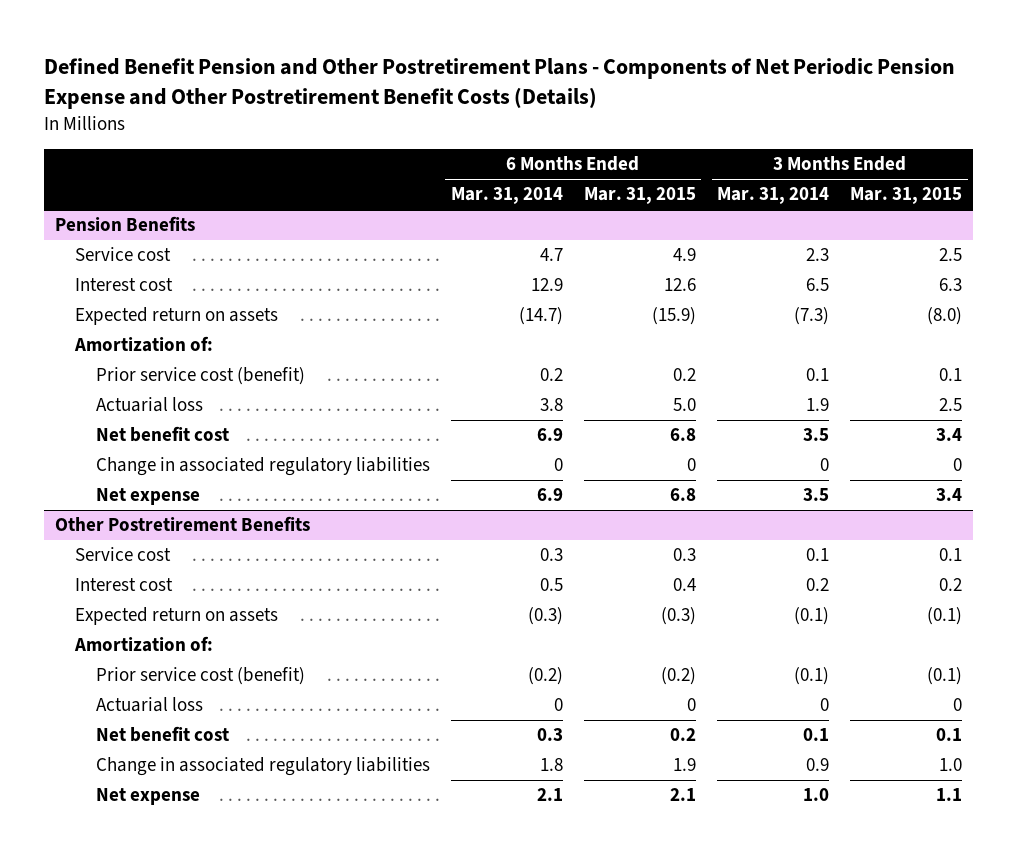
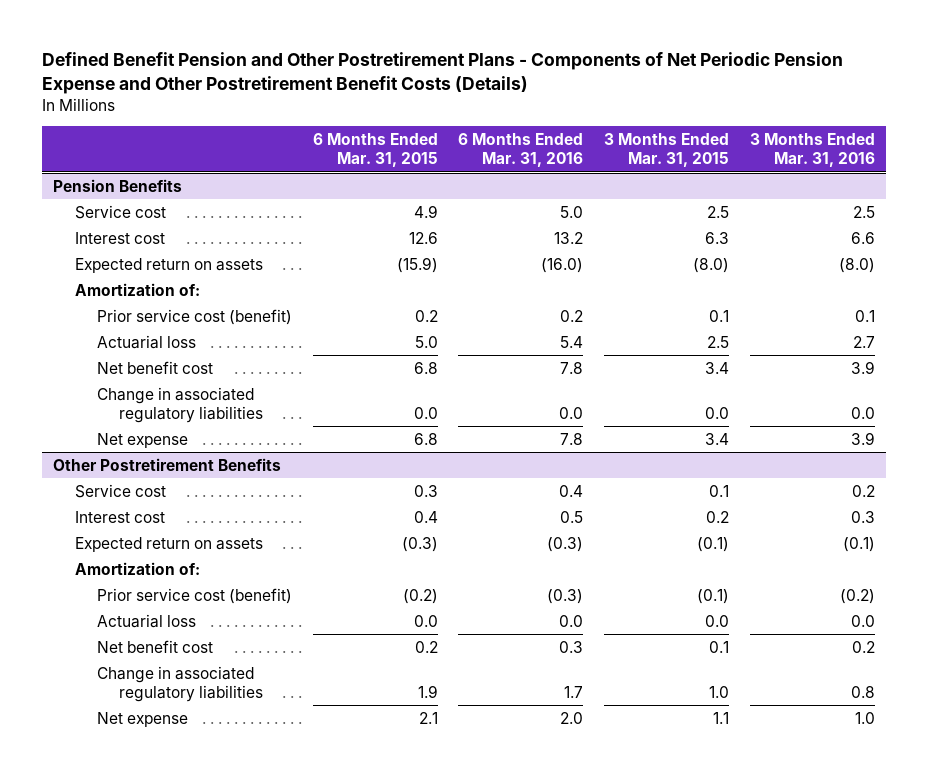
[450,187,563,205] Mar. 31, 2014 -> none
[717,187,830,205] Mar. 31, 2014 -> none
none -> [458,133,584,168] 6 Months Ended Mar. 31, 2016
none -> [750,133,876,168] 3 Months Ended Mar. 31, 2016
[686,458,696,472] 0 -> [413,406,438,419] 0.0
[953,458,963,472] 0 -> [705,406,730,419] 0.0
[686,698,696,712] 0 -> [413,614,438,627] 0.0
[953,698,963,712] 0 -> [705,614,730,627] 0.0

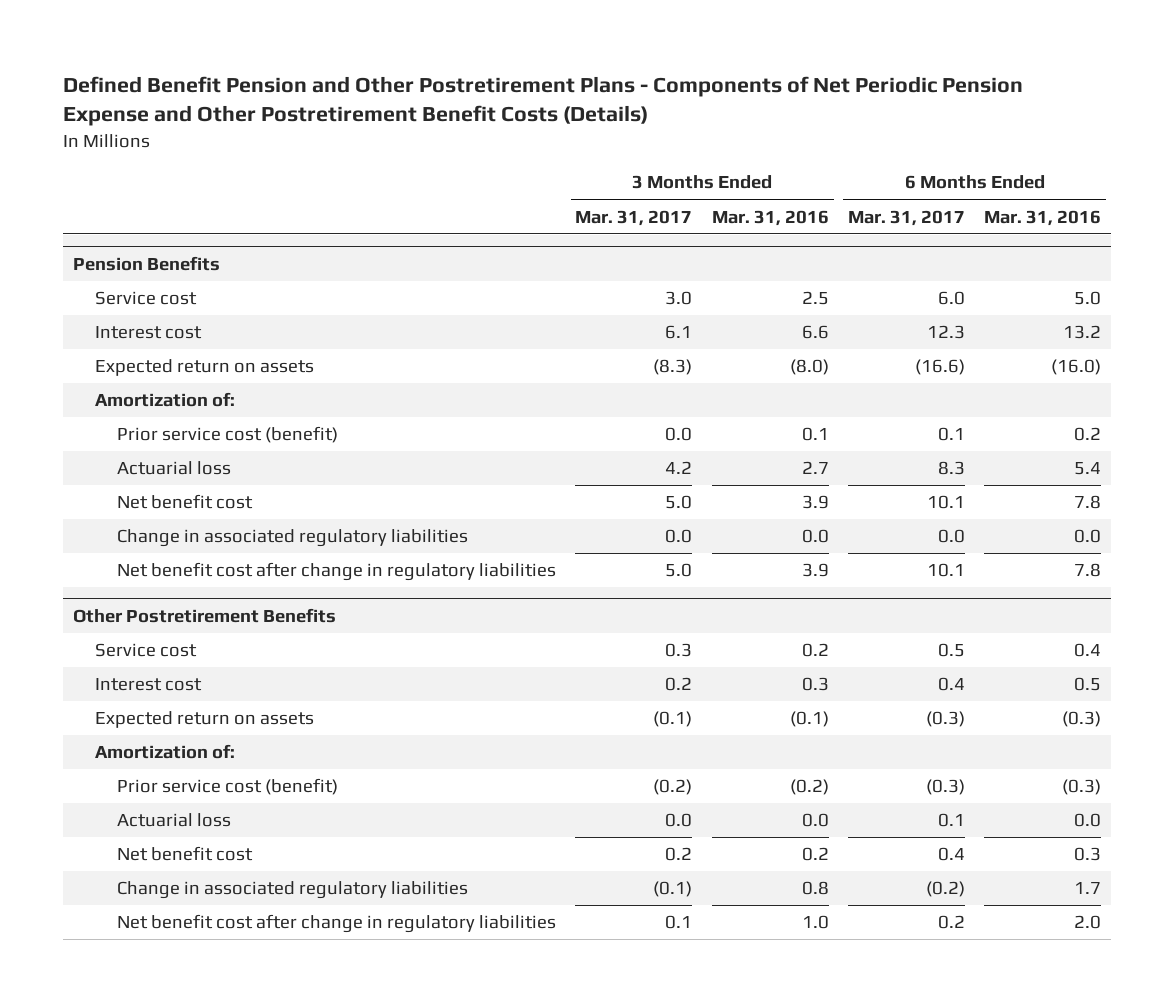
[312,133,438,168] 6 Months Ended Mar. 31, 2015 -> none
[604,133,730,168] 3 Months Ended Mar. 31, 2015 -> none
none -> [575,209,693,226] Mar. 31, 2017
none -> [848,209,966,226] Mar. 31, 2017
[96,432,188,448] Net expense -> [117,562,557,582] Net benefit cost after change in regulatory liabilities
[96,711,188,727] Net expense -> [117,914,557,934] Net benefit cost after change in regulatory liabilities

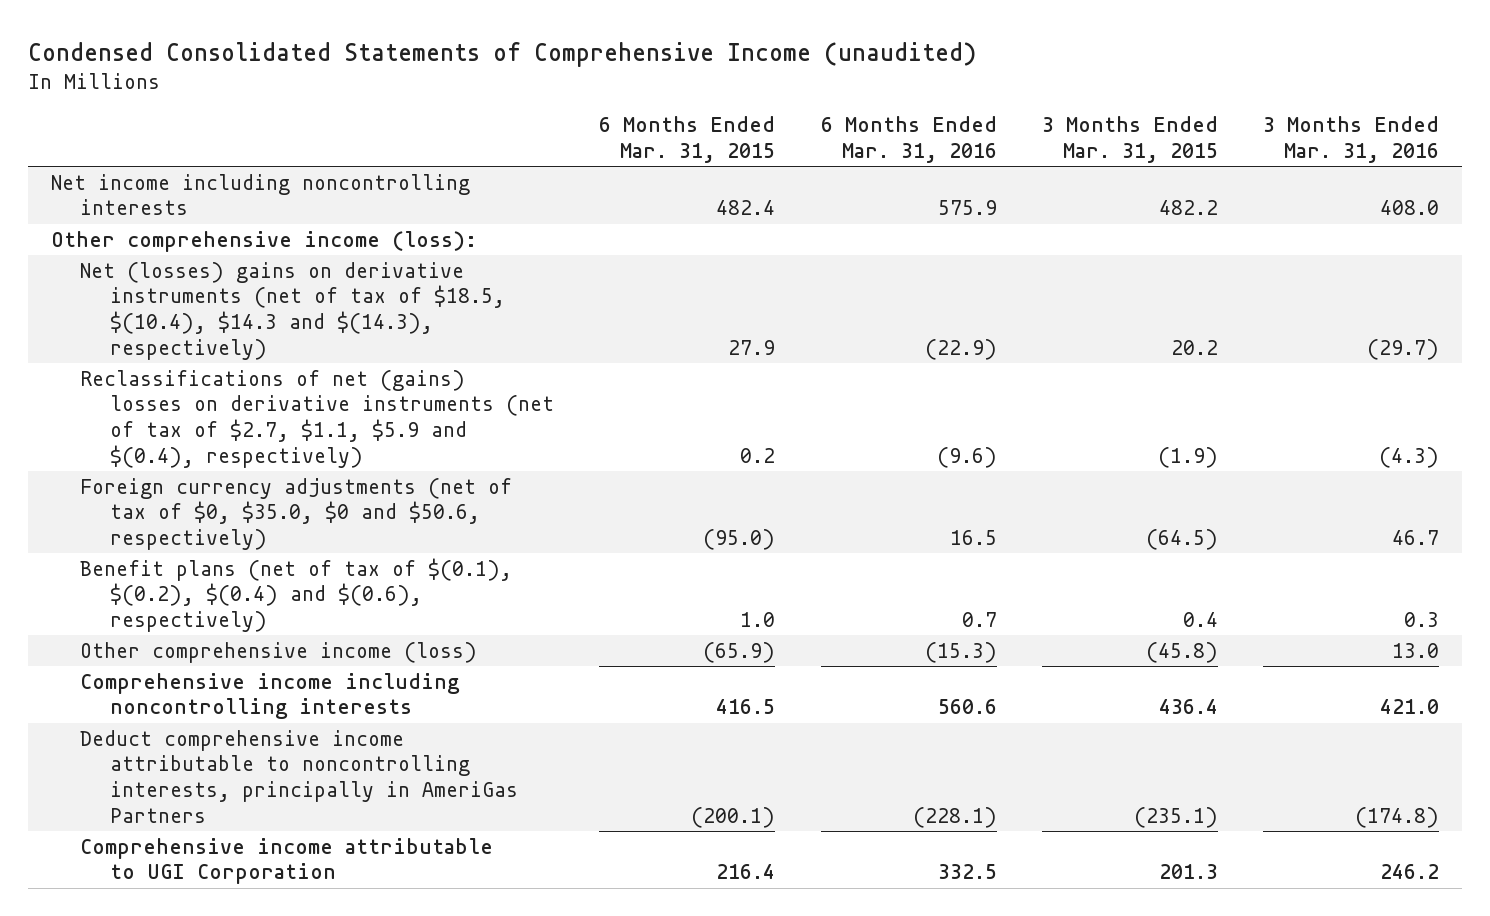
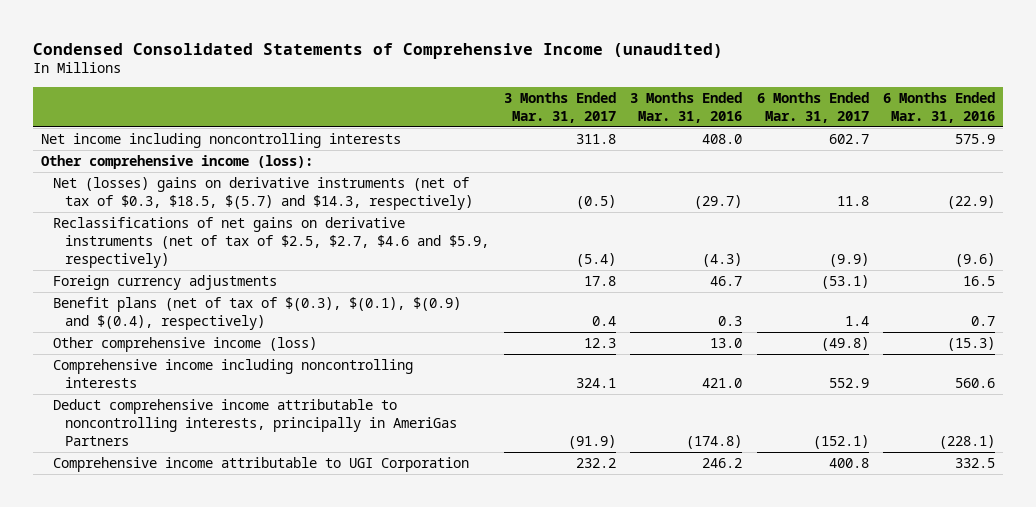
[599,116,776,164] 6 Months Ended Mar. 31, 2015 -> none
[1042,116,1219,164] 3 Months Ended Mar. 31, 2015 -> none
none -> [503,91,616,123] 3 Months Ended Mar. 31, 2017
none -> [756,91,869,123] 6 Months Ended Mar. 31, 2017
[80,261,506,360] Net (losses) gains on derivative instruments (net of tax of $18.5, $(10.4), $14.3 and $(14.3), respectively) -> [52,176,473,210] Net (losses) gains on derivative instruments (net of tax of $0.3, $18.5, $(5.7) and $14.3, respectively)
[80,369,555,468] Reclassifications of net (gains) losses on derivative instruments (net of tax of $2.7, $1.1, $5.9 and $(0.4), respectively) -> [52,216,489,268] Reclassifications of net gains on derivative instruments (net of tax of $2.5, $2.7, $4.6 and $5.9, respectively)
[80,477,513,551] Foreign currency adjustments (net of tax of $0, $35.0, $0 and $50.6, respectively) -> [52,274,277,290] Foreign currency adjustments
[80,557,513,633] Benefit plans (net of tax of $(0.1), $(0.2), $(0.4) and $(0.6), respectively) -> [52,296,461,330] Benefit plans (net of tax of $(0.3), $(0.1), $(0.9) and $(0.4), respectively)

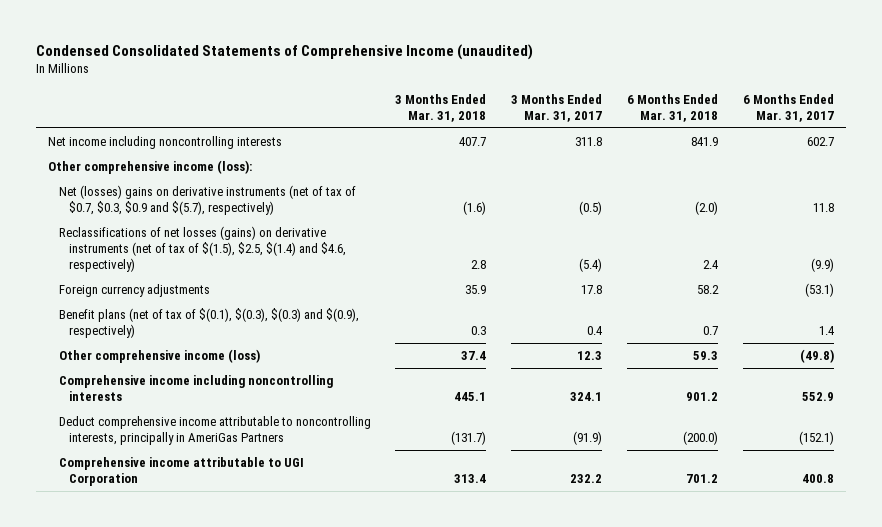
[630,91,743,123] 3 Months Ended Mar. 31, 2016 -> none
[883,91,996,123] 6 Months Ended Mar. 31, 2016 -> none
none -> [395,93,487,122] 3 Months Ended Mar. 31, 2018
none -> [626,93,718,122] 6 Months Ended Mar. 31, 2018
[52,176,473,210] Net (losses) gains on derivative instruments (net of tax of $0.3, $18.5, $(5.7) and $14.3, respectively) -> [58,185,356,216] Net (losses) gains on derivative instruments (net of tax of $0.7, $0.3, $0.9 and $(5.7), respectively)
[52,216,489,268] Reclassifications of net gains on derivative instruments (net of tax of $2.5, $2.7, $4.6 and $5.9, respectively) -> [58,226,347,273] Reclassifications of net losses (gains) on derivative instruments (net of tax of $(1.5), $2.5, $(1.4) and $4.6, respectively)
[52,296,461,330] Benefit plans (net of tax of $(0.3), $(0.1), $(0.9) and $(0.4), respectively) -> [58,308,359,339] Benefit plans (net of tax of $(0.1), $(0.3), $(0.3) and $(0.9), respectively)

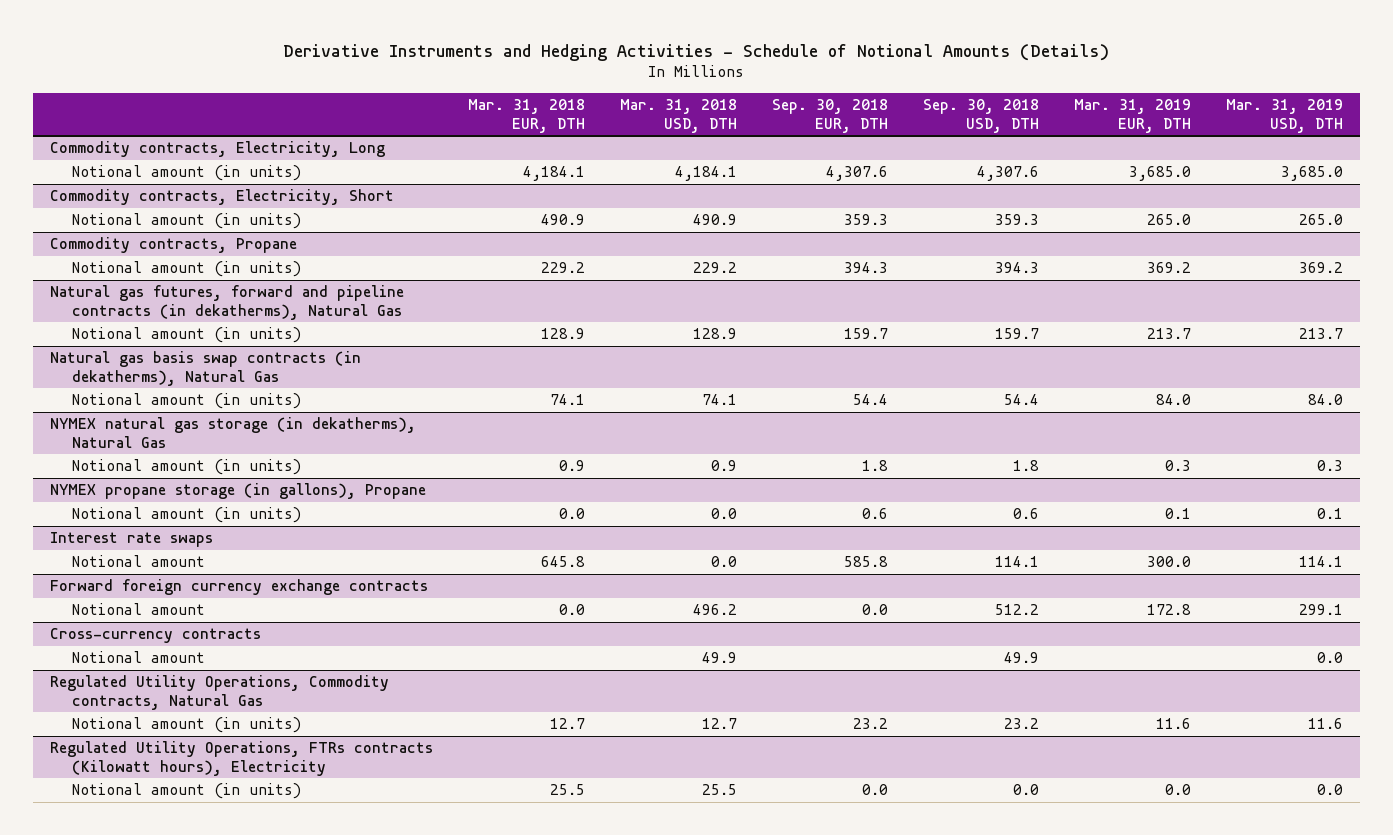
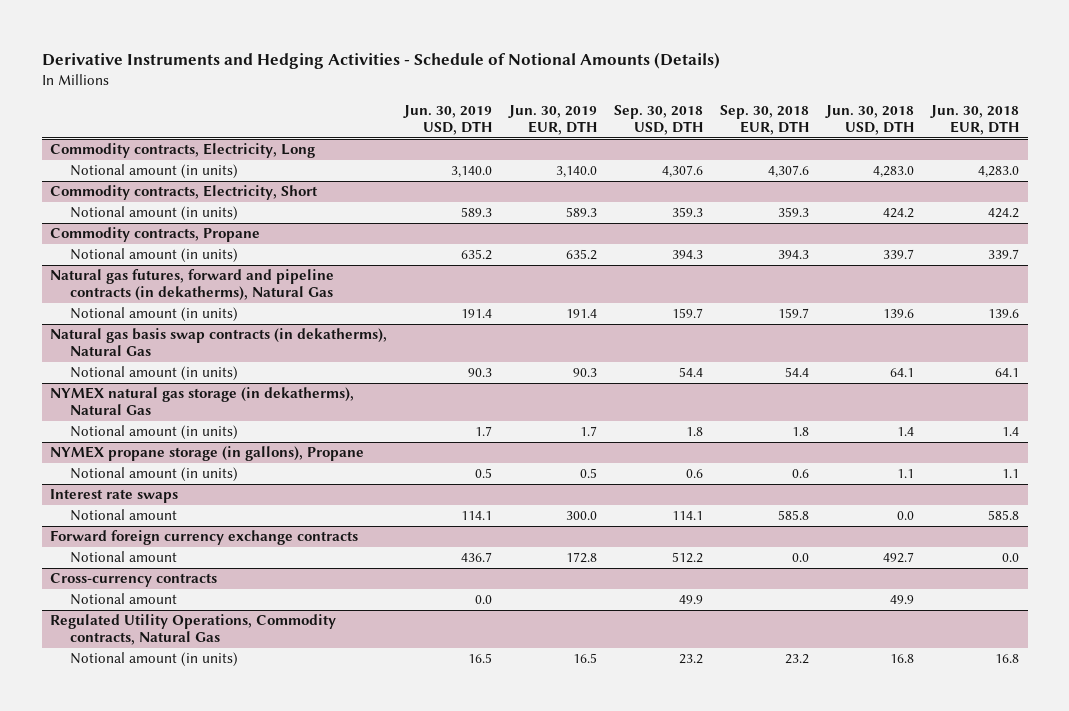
[468,99,586,133] Mar. 31, 2018 EUR, DTH -> none
[620,99,738,133] Mar. 31, 2018 USD, DTH -> none
[1073,99,1191,133] Mar. 31, 2019 EUR, DTH -> none
[1225,99,1343,133] Mar. 31, 2019 USD, DTH -> none
none -> [403,104,493,135] Jun. 30, 2019 USD, DTH
none -> [508,104,598,135] Jun. 30, 2019 EUR, DTH
none -> [825,104,915,135] Jun. 30, 2018 USD, DTH
none -> [930,104,1020,135] Jun. 30, 2018 EUR, DTH
[50,741,434,776] Regulated Utility Operations, FTRs contracts (Kilowatt hours), Electricity -> none
[72,783,302,800] Notional amount (in units) -> none

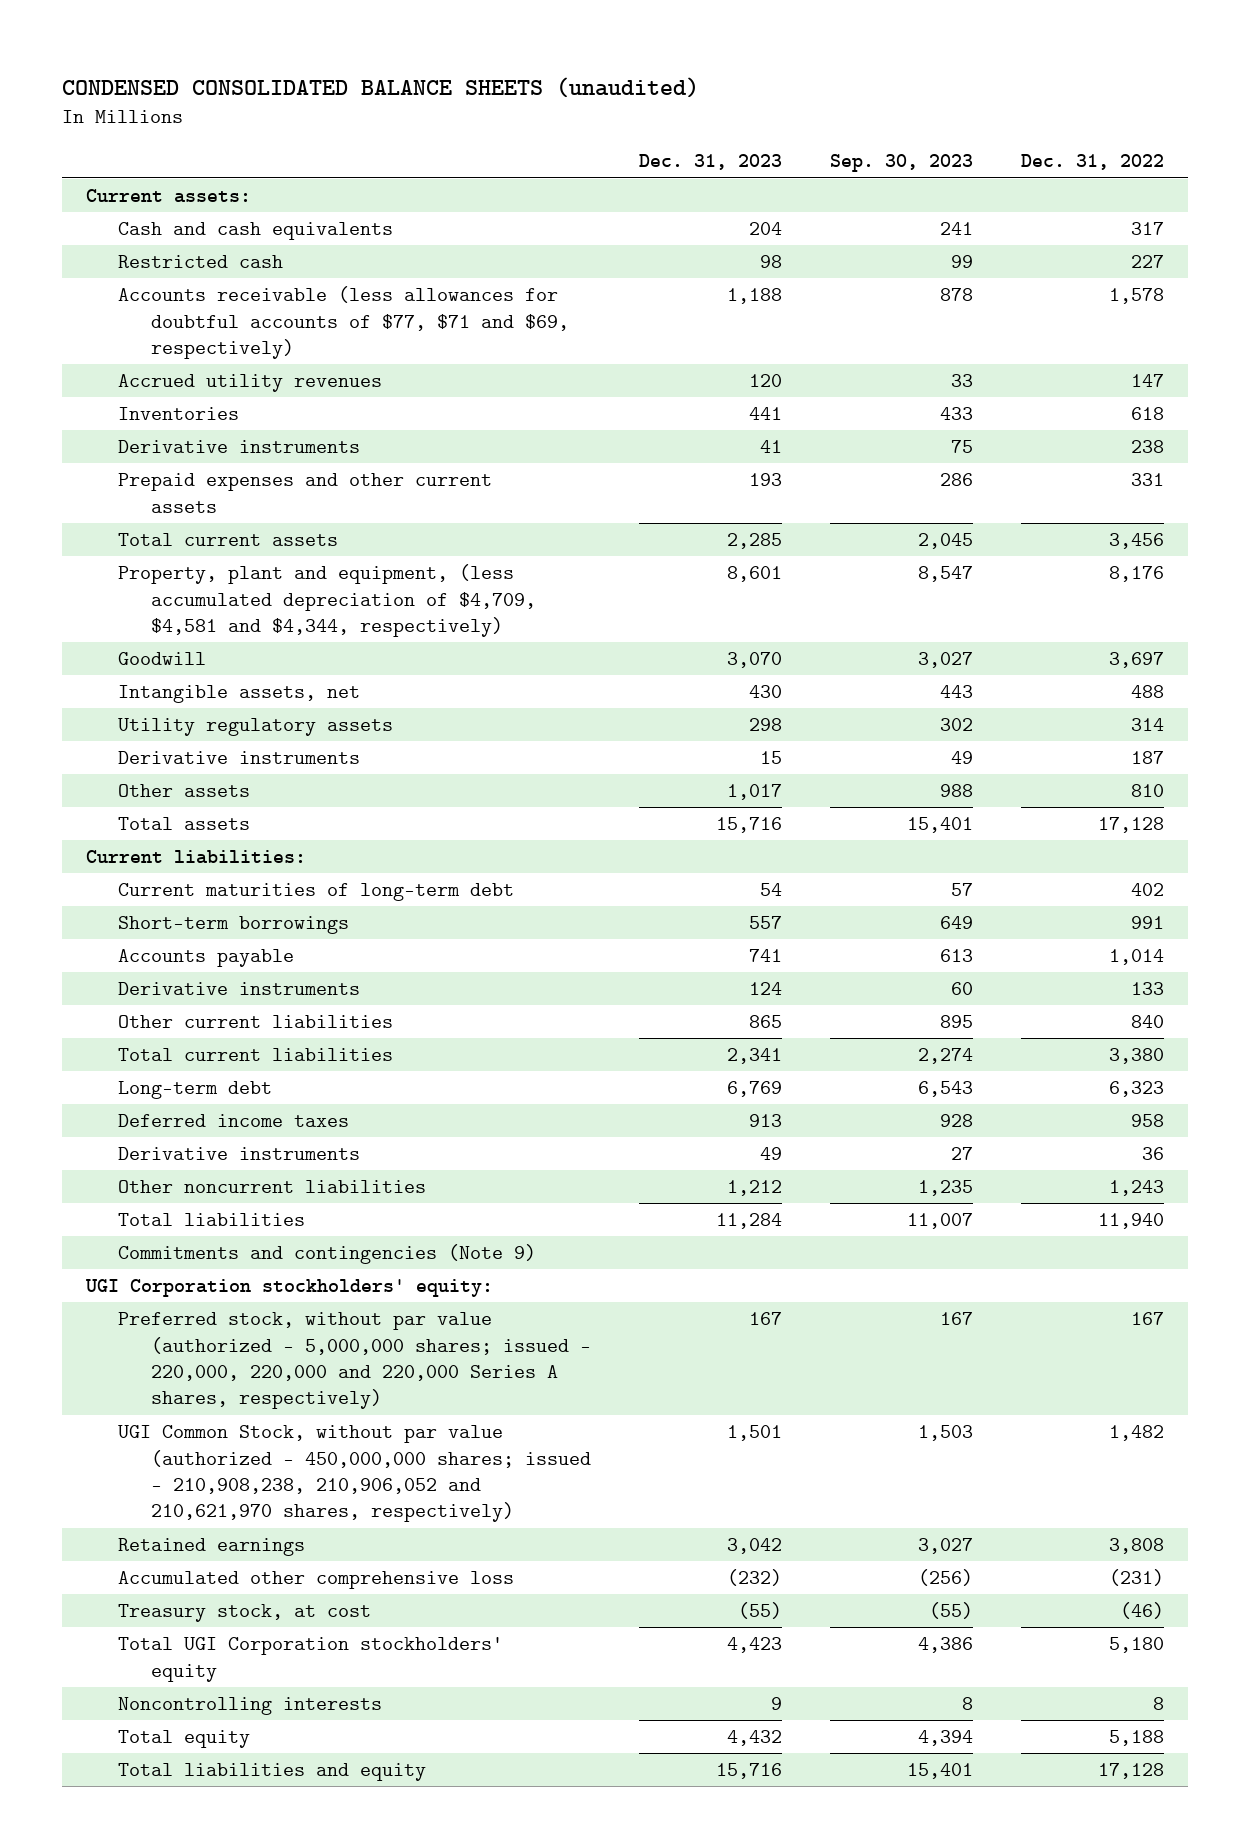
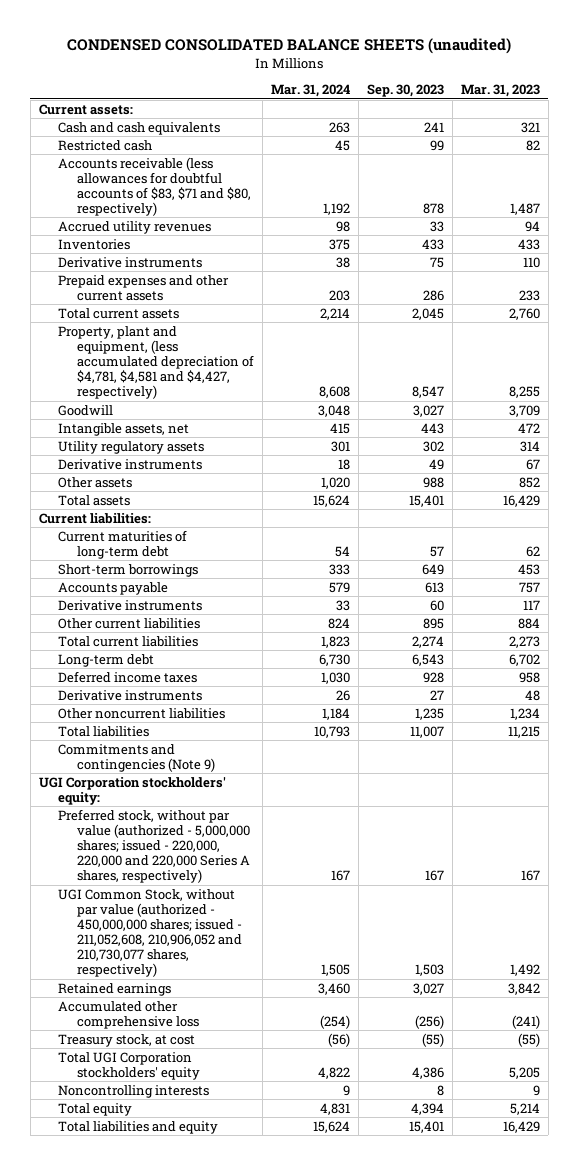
[638,154,782,171] Dec. 31, 2023 -> none
[1020,154,1164,171] Dec. 31, 2022 -> none
none -> [270,84,350,98] Mar. 31, 2024
none -> [460,84,540,98] Mar. 31, 2023
[118,286,569,359] Accounts receivable (less allowances for doubtful accounts of $77, $71 and $69, respectively) -> [57,156,251,216] Accounts receivable (less allowances for doubtful accounts of $83, $71 and $80, respectively)
[118,564,536,637] Property, plant and equipment, (less accumulated depreciation of $4,709, $4,581 and $4,344, respectively) -> [57,325,254,399] Property, plant and equipment, (less accumulated depreciation of $4,781, $4,581 and $4,427, respectively)
[118,1425,591,1523] UGI Common Stock, without par value (authorized - 450,000,000 shares; issued - 210,908,238, 210,906,052 and 210,621,970 shares, respectively) -> [57,888,242,977] UGI Common Stock, without par value (authorized - 450,000,000 shares; issued - 211,052,608, 210,906,052 and 210,730,077 shares, respectively)

